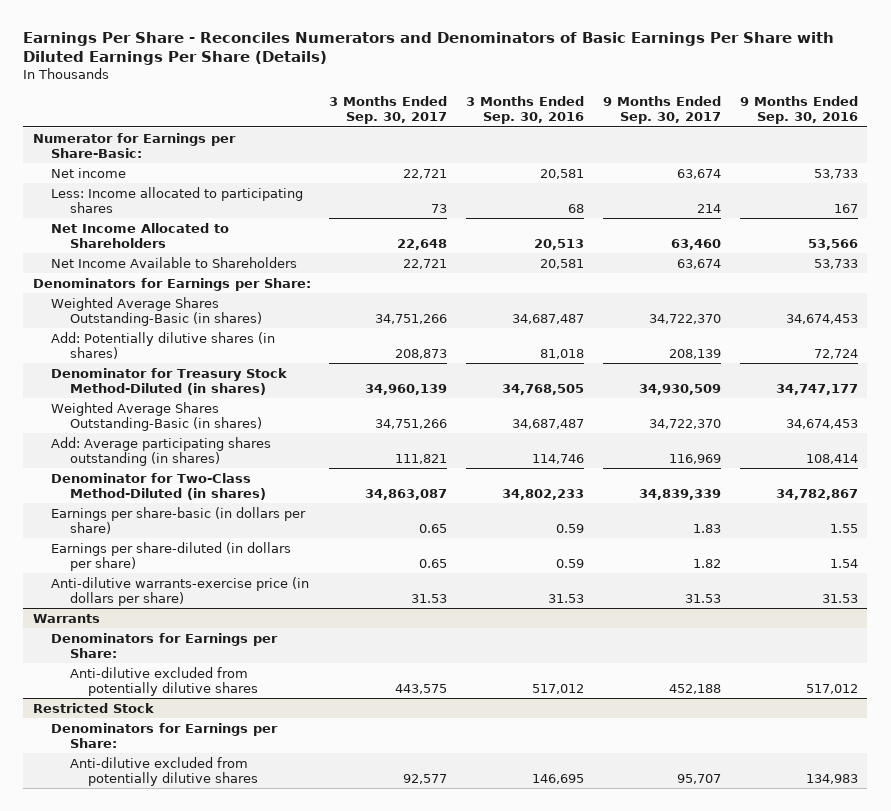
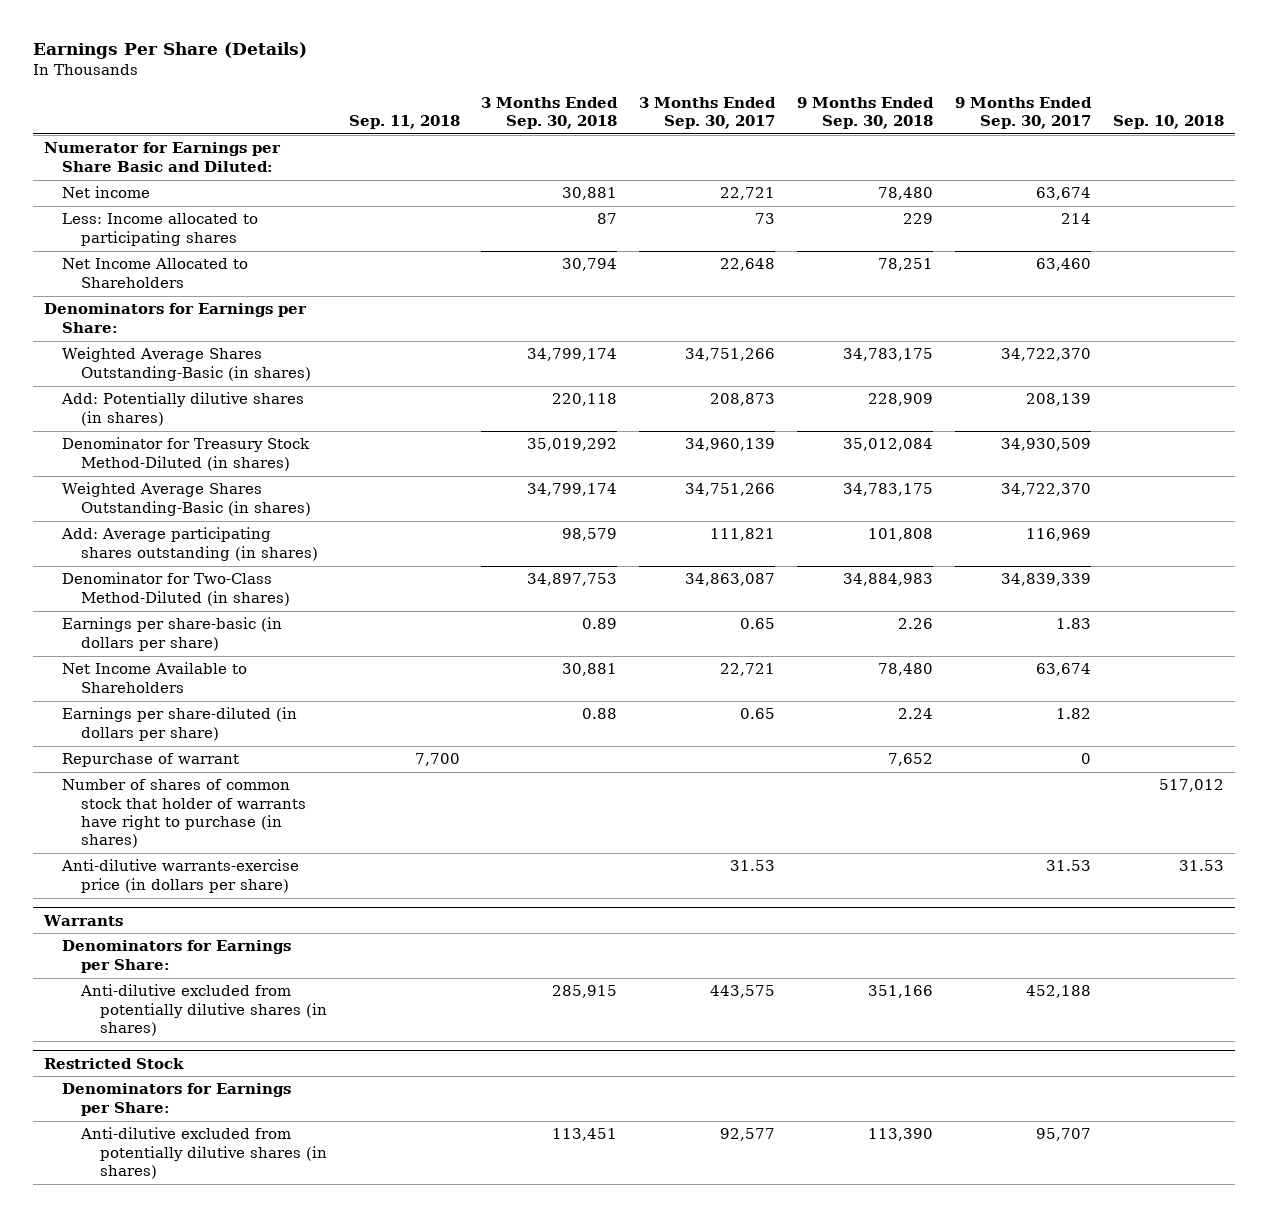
[23,31,835,66] Earnings Per Share - Reconciles Numerators and Denominators of Basic Earnings Per Share with Diluted Earnings Per Share (Details) -> [32,42,307,60] Earnings Per Share (Details)
[466,96,585,125] 3 Months Ended Sep. 30, 2016 -> none
[739,96,858,125] 9 Months Ended Sep. 30, 2016 -> none
none -> [348,114,460,129] Sep. 11, 2018
none -> [481,96,619,129] 3 Months Ended Sep. 30, 2018
none -> [797,96,935,129] 9 Months Ended Sep. 30, 2018
none -> [1112,114,1224,129] Sep. 10, 2018
[32,132,236,158] Numerator for Earnings per Share-Basic: -> [43,142,281,172] Numerator for Earnings per Share Basic and Diluted:
[51,256,298,268] Net Income Available to Shareholders -> [62,662,248,693] Net Income Available to Shareholders
none -> [62,753,240,768] Repurchase of warrant
none -> [62,779,307,849] Number of shares of common stock that holder of warrants have right to purchase (in shares)
[69,666,259,696] Anti-dilutive excluded from potentially dilutive shares -> [80,984,327,1037] Anti-dilutive excluded from potentially dilutive shares (in shares)
[69,756,259,786] Anti-dilutive excluded from potentially dilutive shares -> [80,1127,327,1180] Anti-dilutive excluded from potentially dilutive shares (in shares)

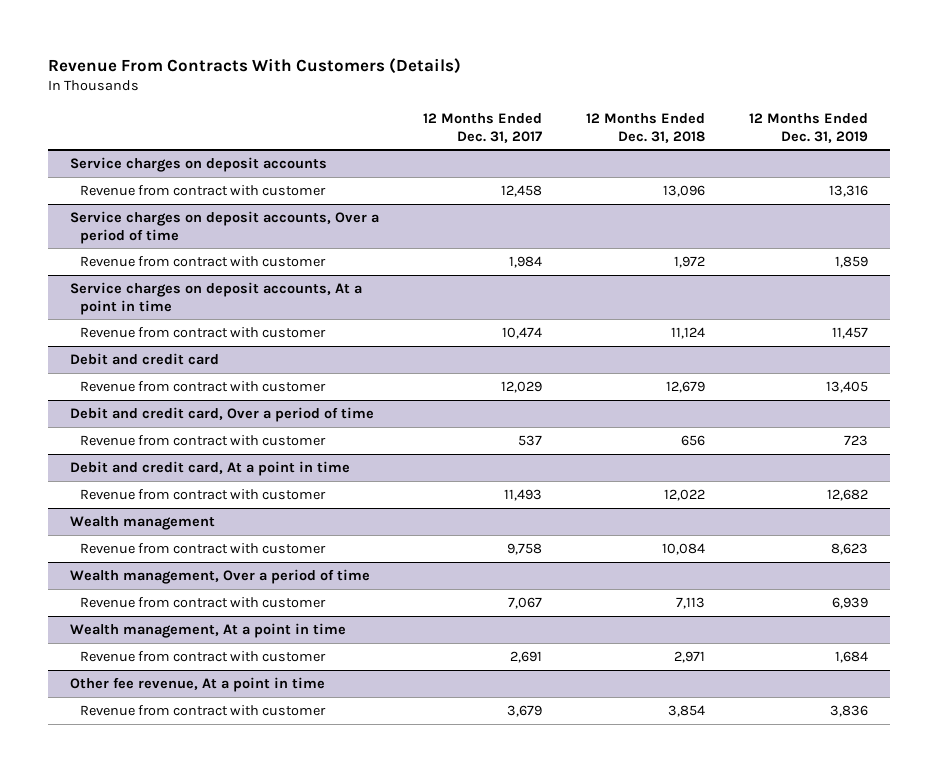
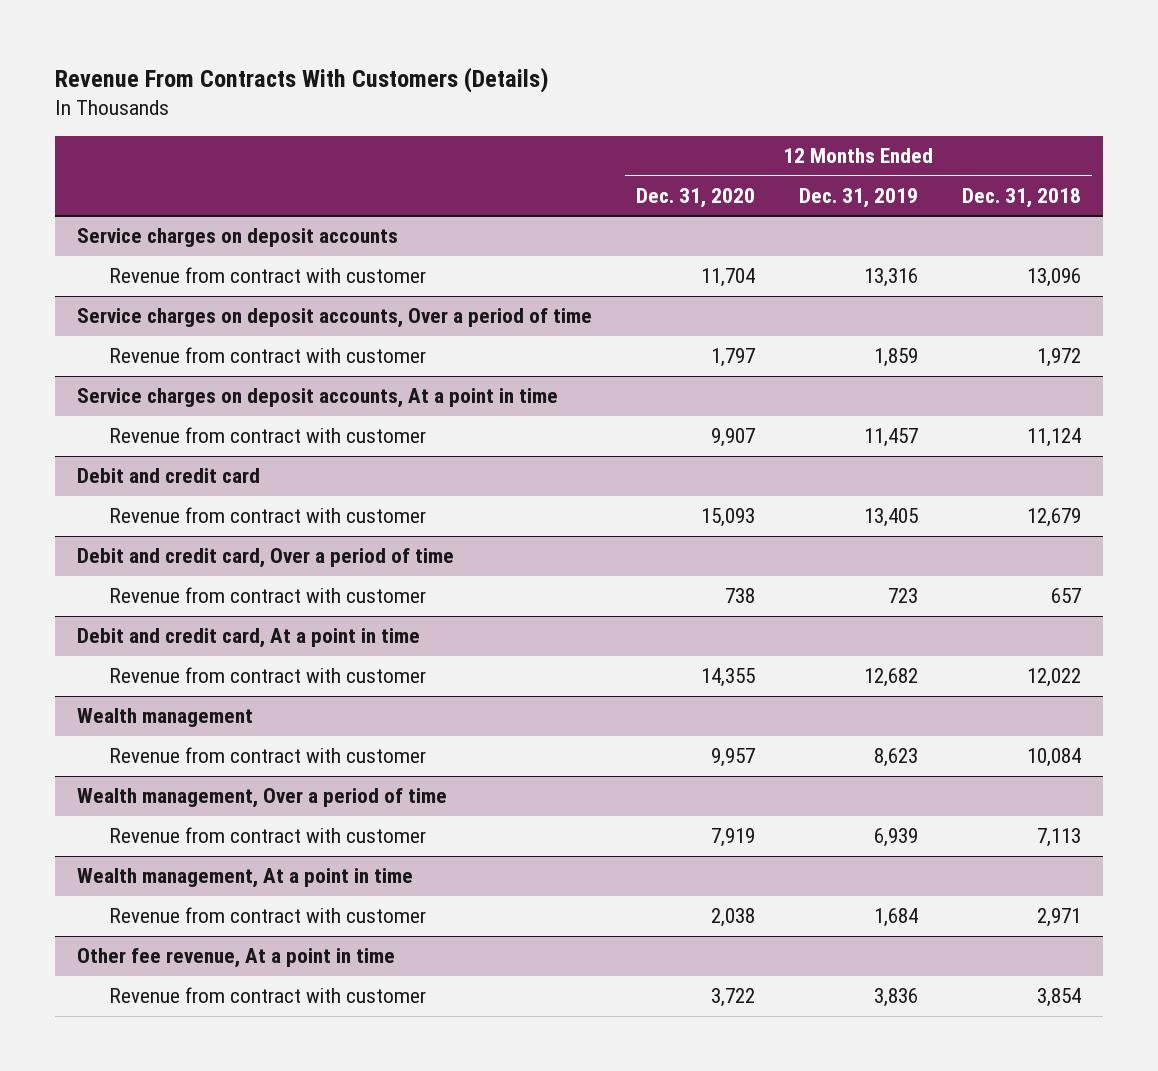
[422,113,542,143] 12 Months Ended Dec. 31, 2017 -> none
none -> [635,187,755,208] Dec. 31, 2020
[680,434,705,446] 656 -> [1050,588,1081,604] 657

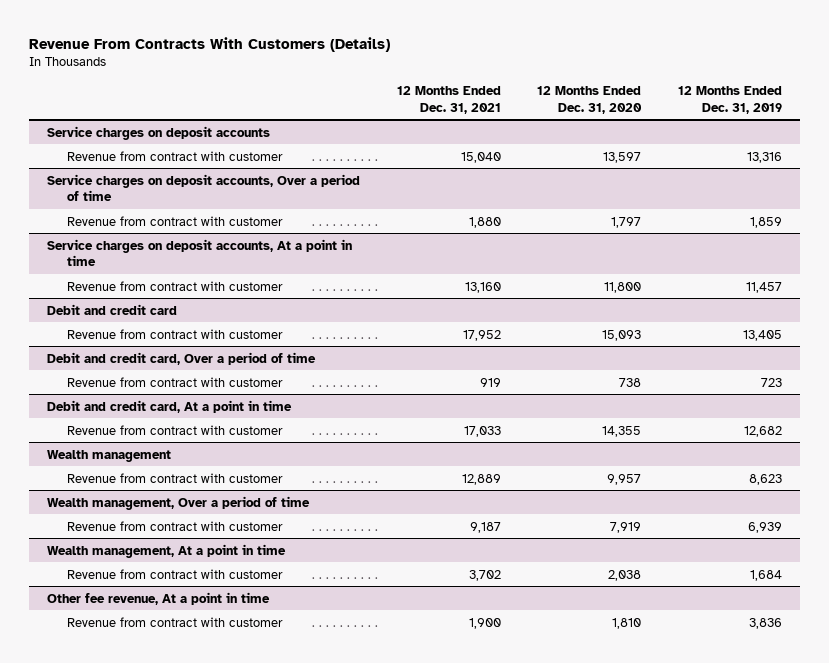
[961,187,1081,208] Dec. 31, 2018 -> none
none -> [396,86,501,114] 12 Months Ended Dec. 31, 2021
[700,268,755,288] 11,704 -> [603,151,642,163] 13,597
[710,428,755,448] 9,907 -> [604,281,642,293] 11,800
[710,988,755,1008] 3,722 -> [612,617,642,629] 1,810

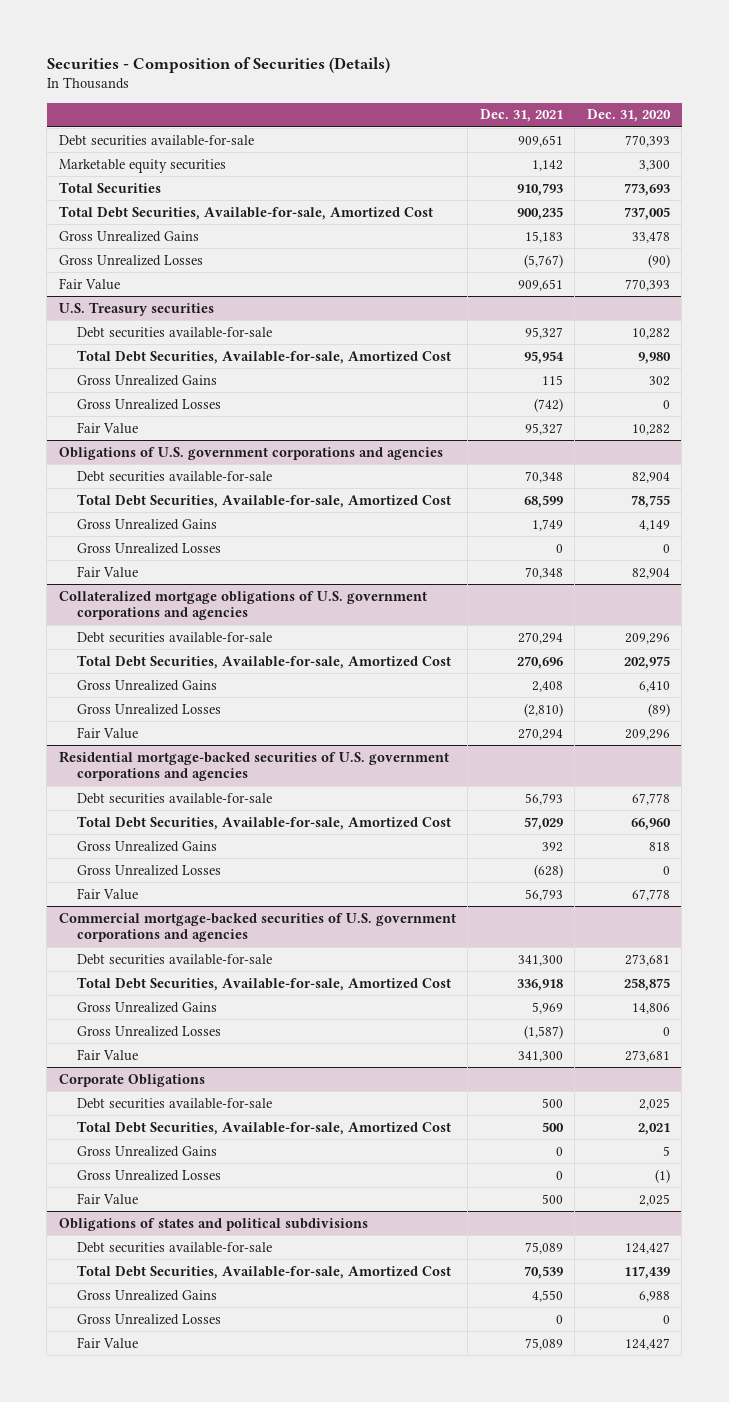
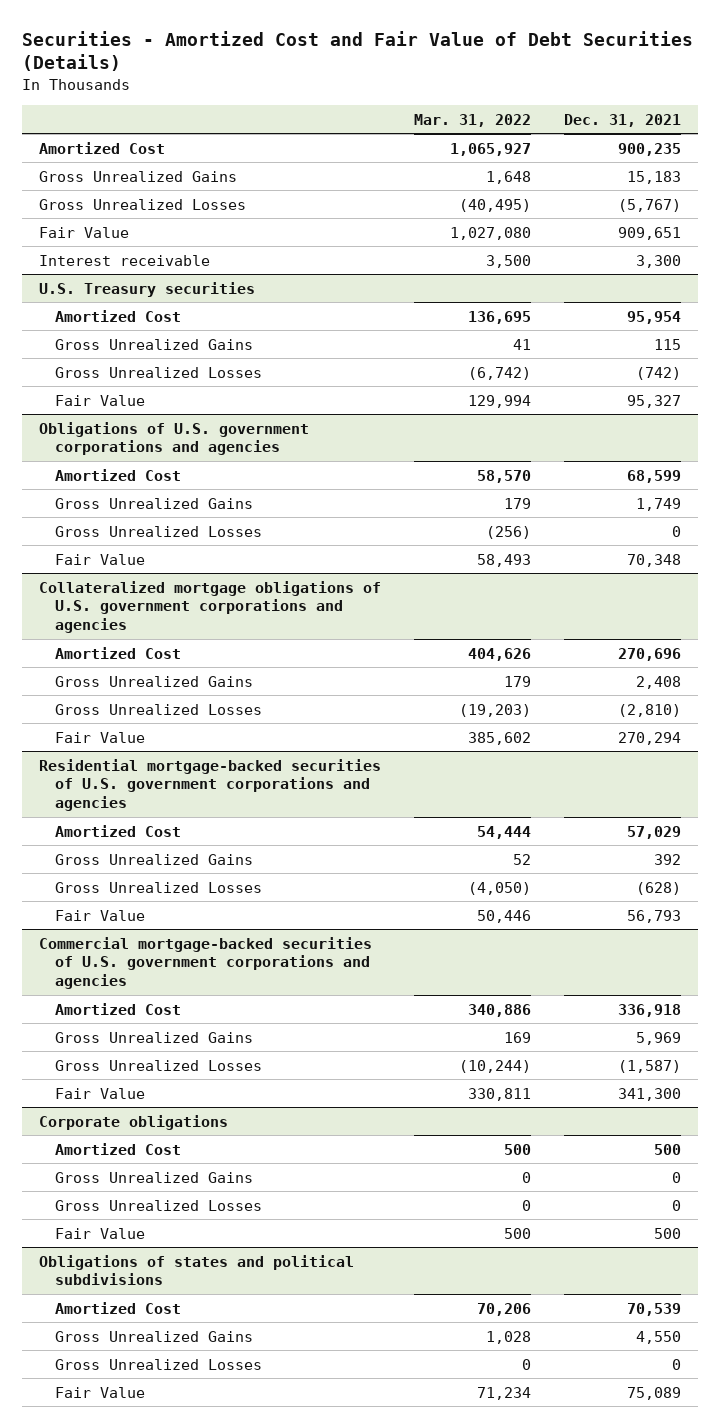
[46,57,390,74] Securities - Composition of Securities (Details) -> [22,30,694,72] Securities - Amortized Cost and Fair Value of Debt Securities (Details)
[586,109,671,123] Dec. 31, 2020 -> none
none -> [413,113,531,127] Mar. 31, 2022
[58,134,254,146] Debt securities available-for-sale -> none
[58,158,226,173] Marketable equity securities -> none
[58,181,161,193] Total Securities -> none
[58,205,433,220] Total Debt Securities, Available-for-sale, Amortized Cost -> [38,141,165,154] Amortized Cost
none -> [38,254,210,266] Interest receivable
[77,326,273,338] Debt securities available-for-sale -> none
[77,349,452,364] Total Debt Securities, Available-for-sale, Amortized Cost -> [55,309,182,322] Amortized Cost
[77,470,273,482] Debt securities available-for-sale -> none
[77,493,452,508] Total Debt Securities, Available-for-sale, Amortized Cost -> [55,468,182,481] Amortized Cost
[77,631,273,643] Debt securities available-for-sale -> none
[77,654,452,669] Total Debt Securities, Available-for-sale, Amortized Cost -> [55,646,182,659] Amortized Cost
[77,792,273,804] Debt securities available-for-sale -> none
[77,815,452,830] Total Debt Securities, Available-for-sale, Amortized Cost -> [55,824,182,837] Amortized Cost
[77,953,273,965] Debt securities available-for-sale -> none
[77,976,452,991] Total Debt Securities, Available-for-sale, Amortized Cost -> [55,1002,182,1015] Amortized Cost
[77,1097,273,1109] Debt securities available-for-sale -> none
[77,1120,452,1135] Total Debt Securities, Available-for-sale, Amortized Cost -> none
[58,1073,205,1087] Corporate Obligations -> [38,1114,228,1130] Corporate obligations
none -> [55,1142,182,1155] Amortized Cost
[77,1241,273,1253] Debt securities available-for-sale -> none
[77,1264,452,1279] Total Debt Securities, Available-for-sale, Amortized Cost -> [55,1301,182,1314] Amortized Cost

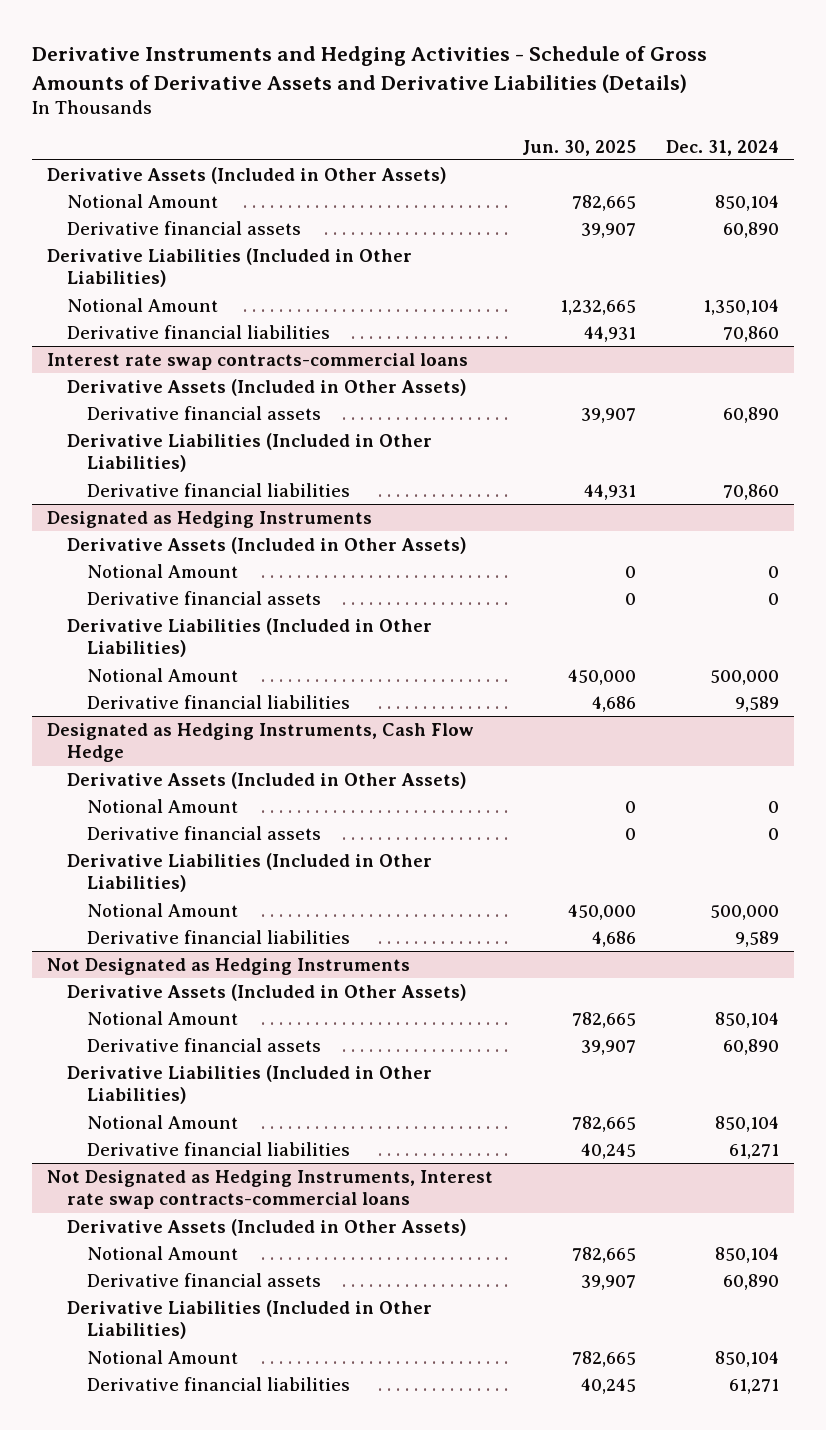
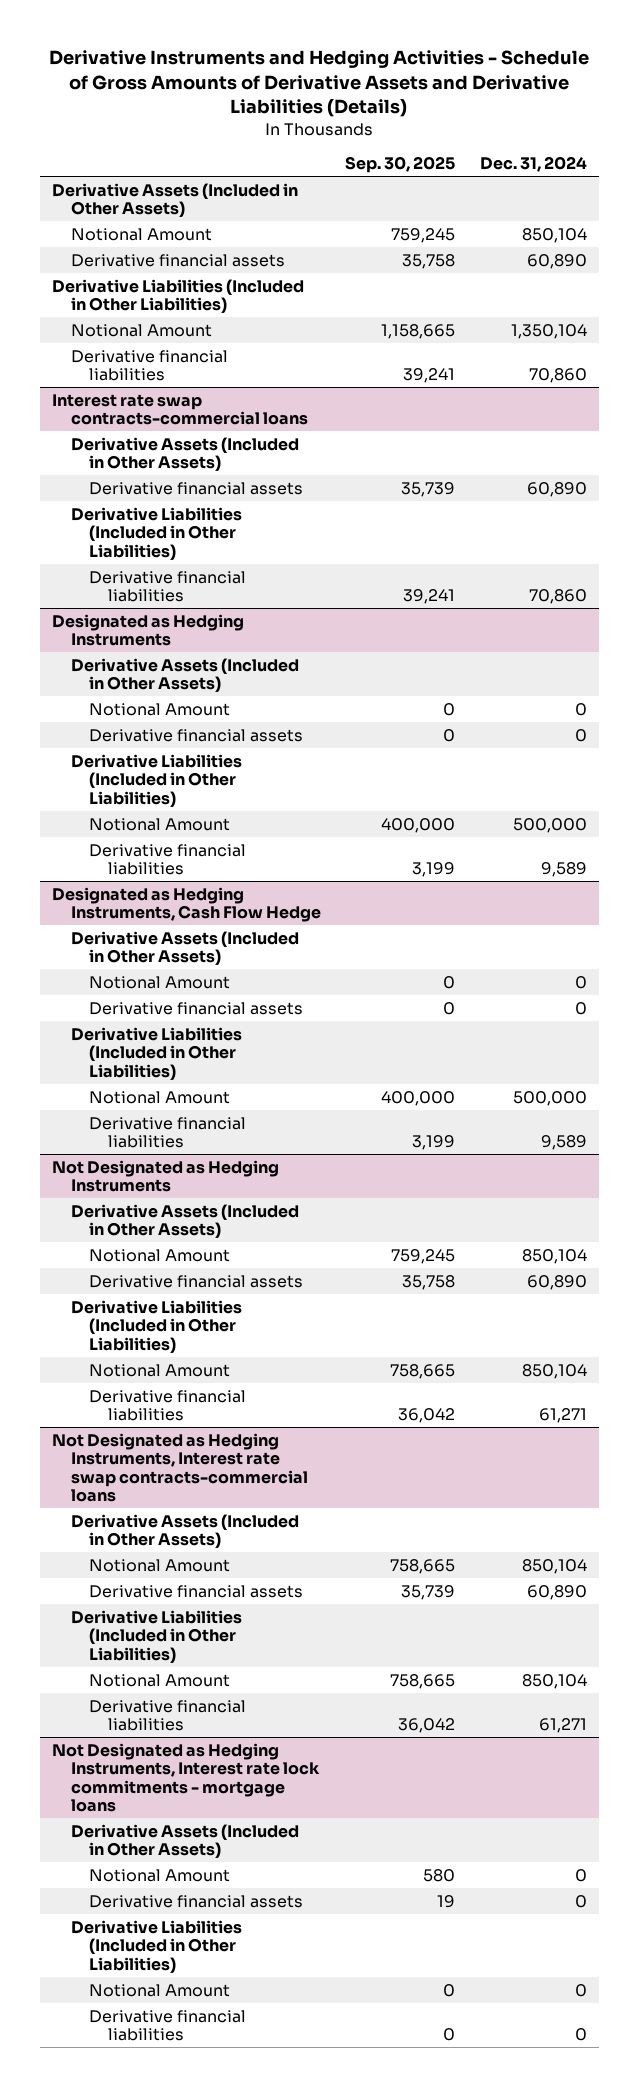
[522,139,637,156] Jun. 30, 2025 -> none
none -> [345,156,456,174] Sep. 30, 2025
none -> [51,1742,320,1813] Not Designated as Hedging Instruments, Interest rate lock commitments - mortgage loans
none -> [70,1823,299,1859] Derivative Assets (Included in Other Assets)
none -> [89,1868,231,1882] Notional Amount
none -> [89,1894,304,1908] Derivative financial assets
none -> [70,1919,242,1973] Derivative Liabilities (Included in Other Liabilities)
none -> [89,1983,231,1997] Notional Amount
none -> [89,2009,247,2042] Derivative financial liabilities

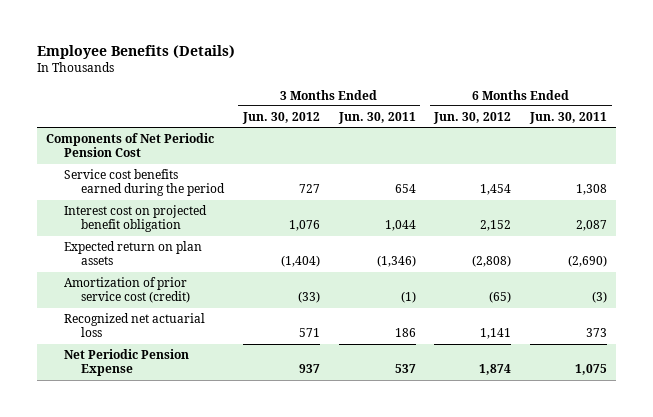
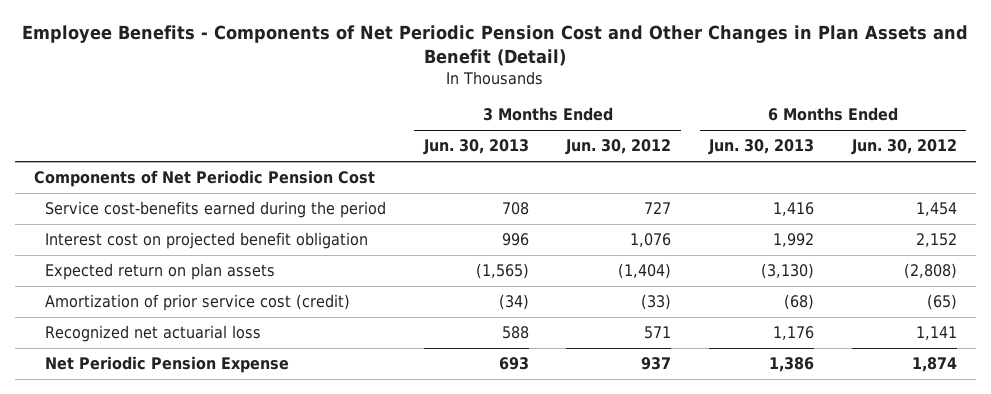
[37,44,236,59] Employee Benefits (Details) -> [22,25,969,66] Employee Benefits - Components of Net Periodic Pension Cost and Other Changes in Plan Assets and Benefit (Detail)
[337,112,416,125] Jun. 30, 2011 -> none
[529,112,608,125] Jun. 30, 2011 -> none
none -> [422,139,529,156] Jun. 30, 2013
none -> [708,139,815,156] Jun. 30, 2013
[63,169,226,197] Service cost benefits earned during the period -> [44,201,386,219] Service cost-benefits earned during the period

